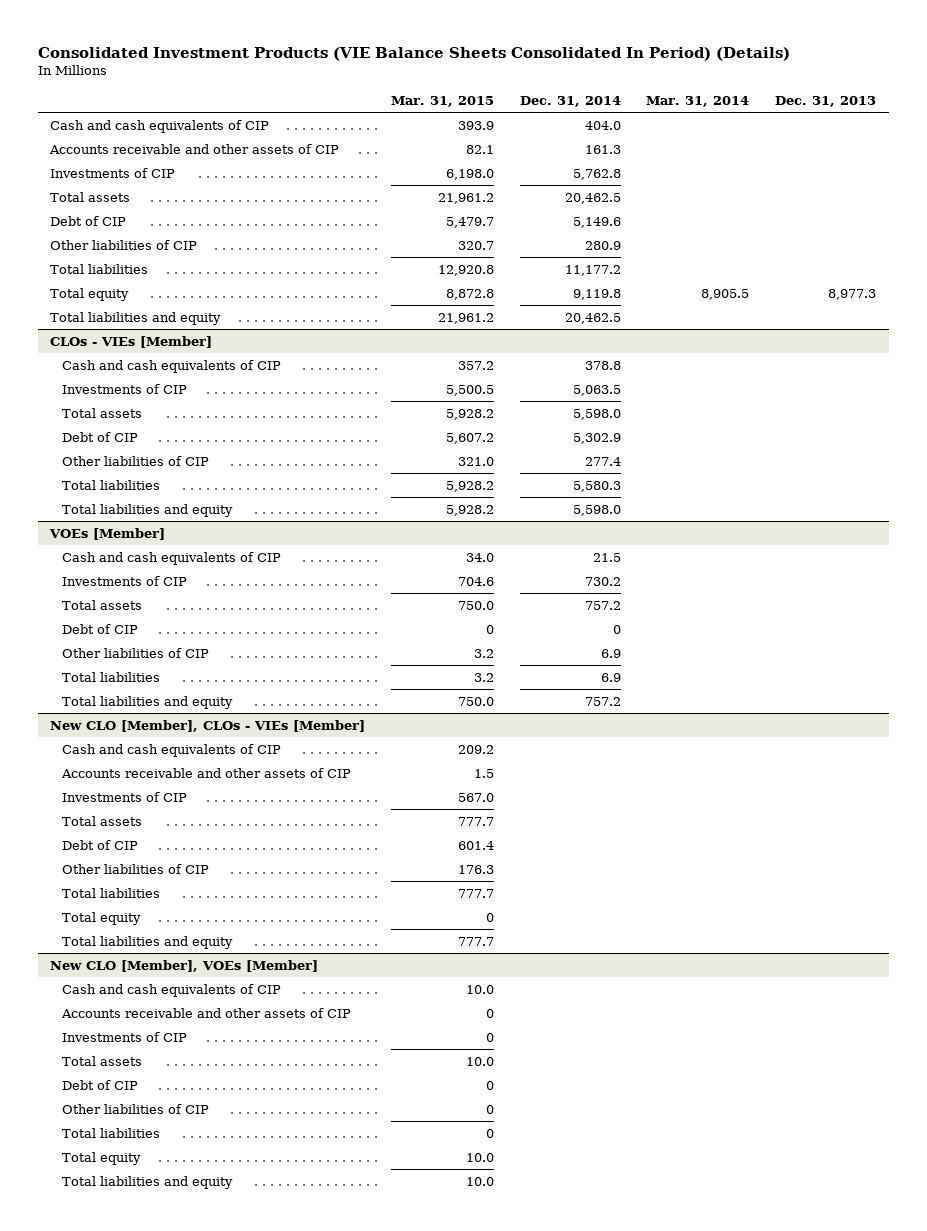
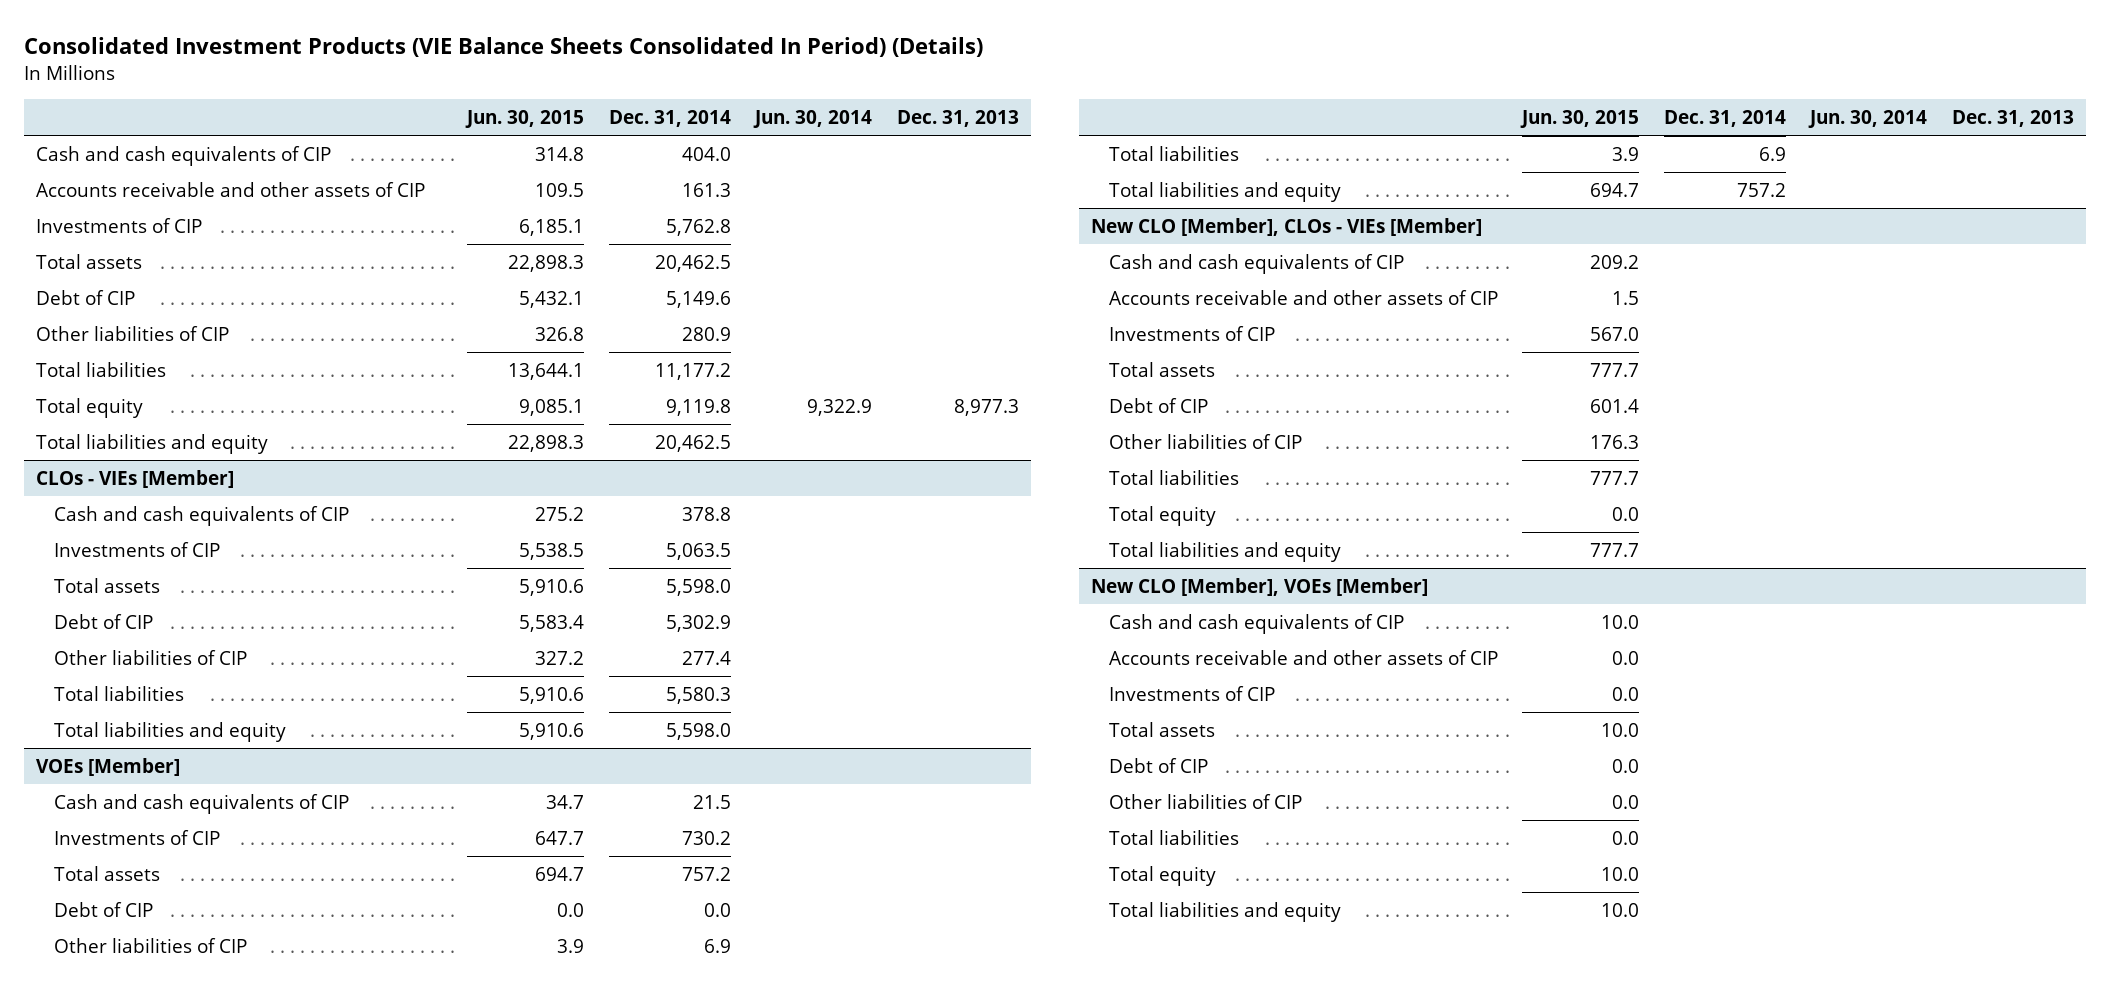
[391,95,495,107] Mar. 31, 2015 -> none
[646,95,750,107] Mar. 31, 2014 -> none
none -> [465,109,585,128] Jun. 30, 2015
none -> [753,109,873,128] Jun. 30, 2014
[612,624,621,634] 0 -> [703,903,731,918] 0.0

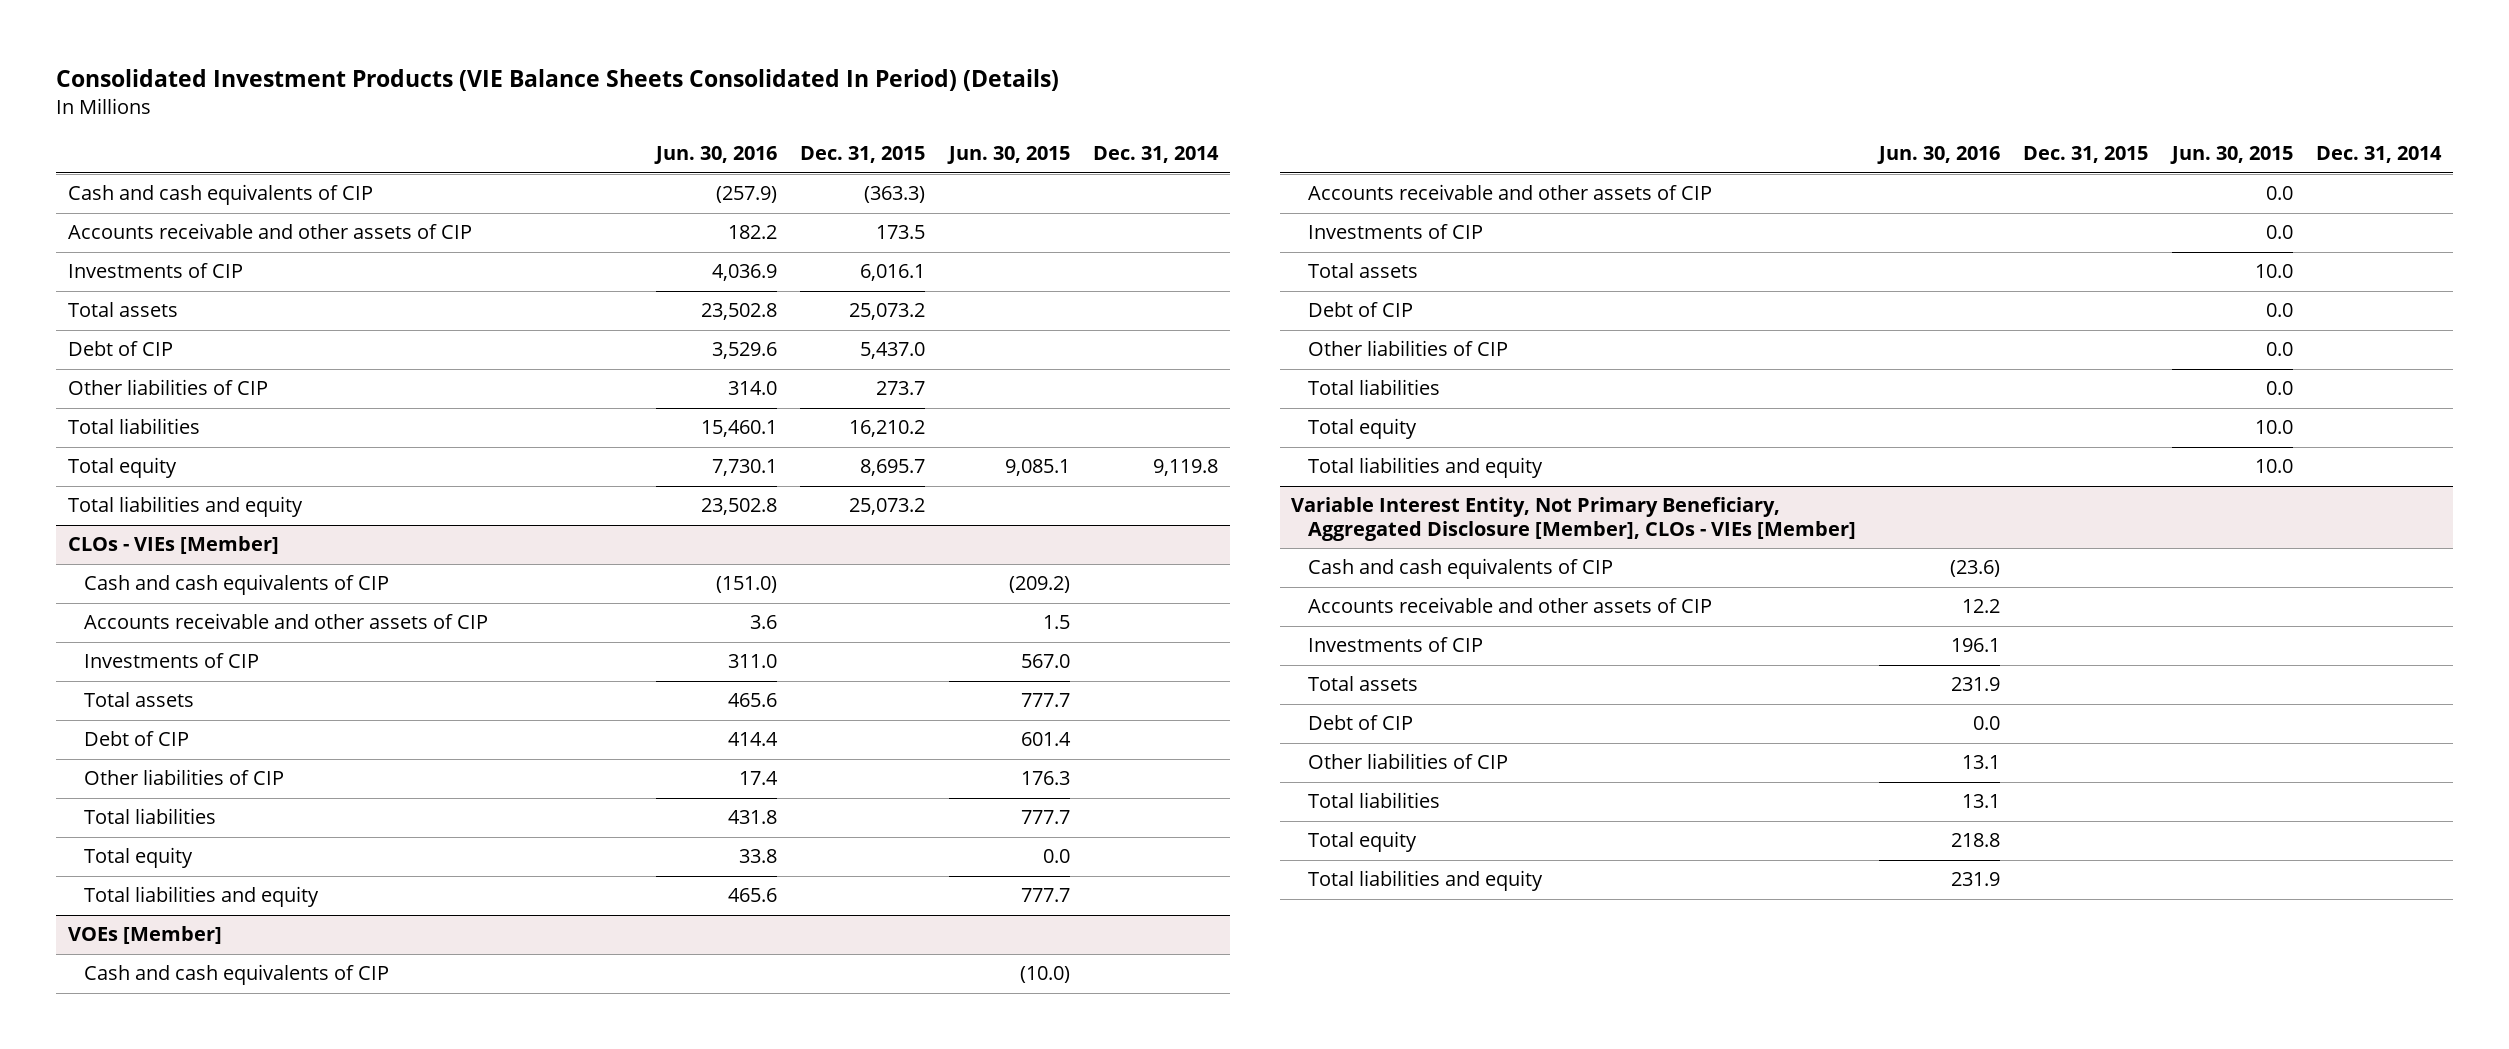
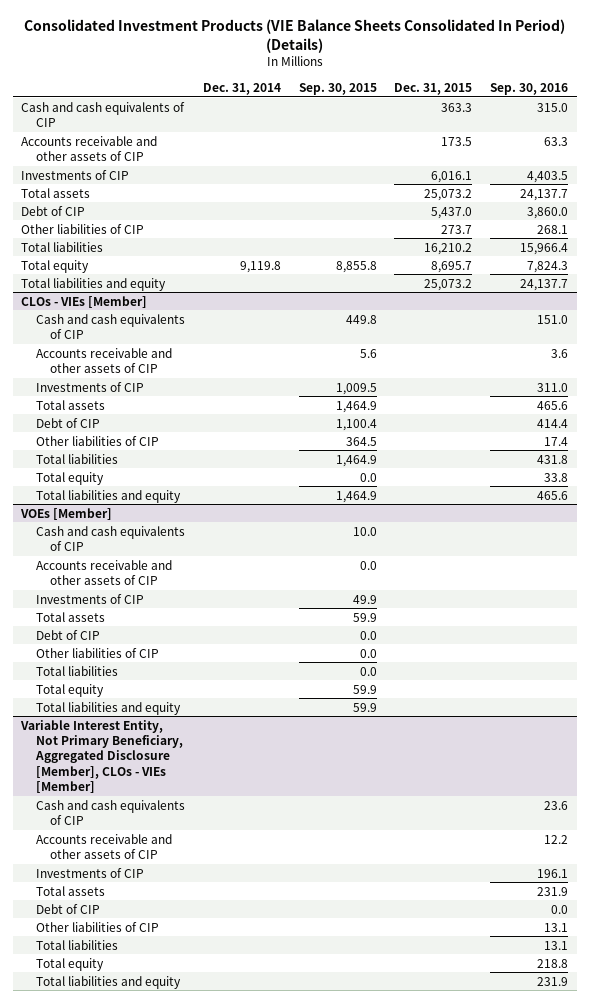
[653,146,777,165] Jun. 30, 2016 -> none
[946,146,1070,165] Jun. 30, 2015 -> none
none -> [298,82,377,95] Sep. 30, 2015
none -> [490,82,569,95] Sep. 30, 2016
[864,186,926,204] (363.3) -> [441,102,473,112] 363.3

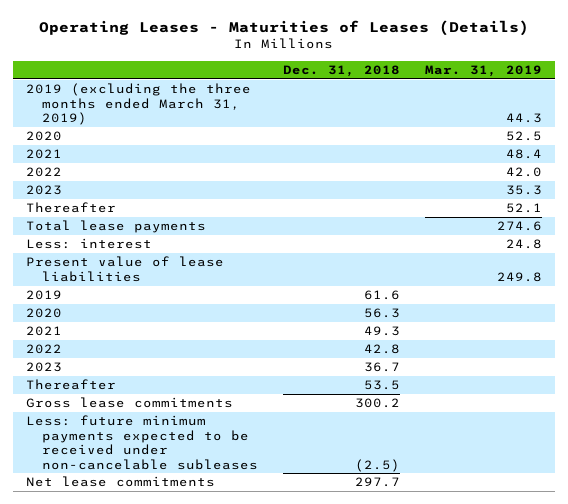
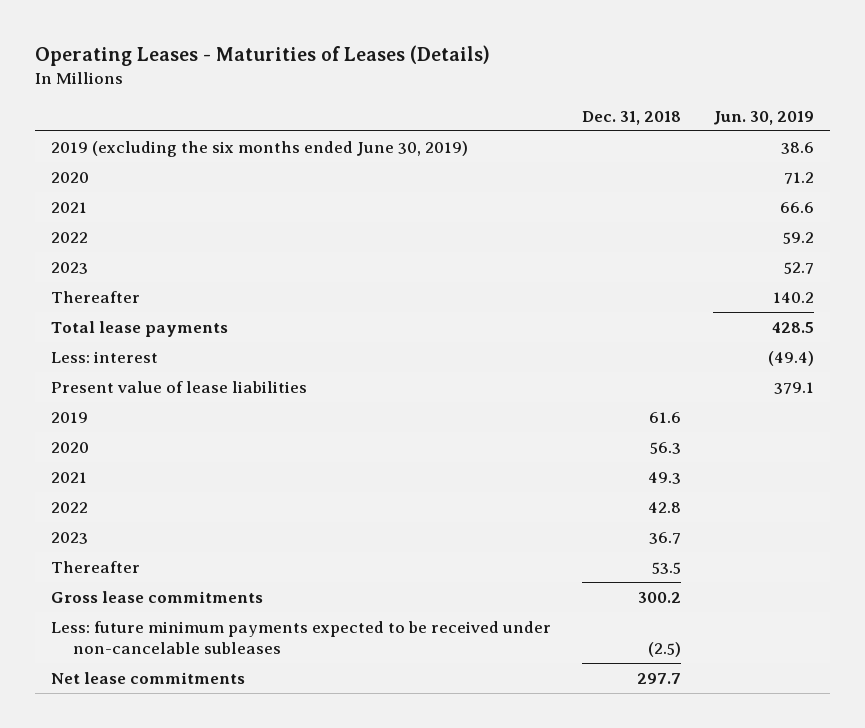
[424,64,542,77] Mar. 31, 2019 -> none
none -> [712,110,814,125] Jun. 30, 2019
[25,83,251,126] 2019 (excluding the three months ended March 31, 2019) -> [50,140,468,157] 2019 (excluding the six months ended June 30, 2019)

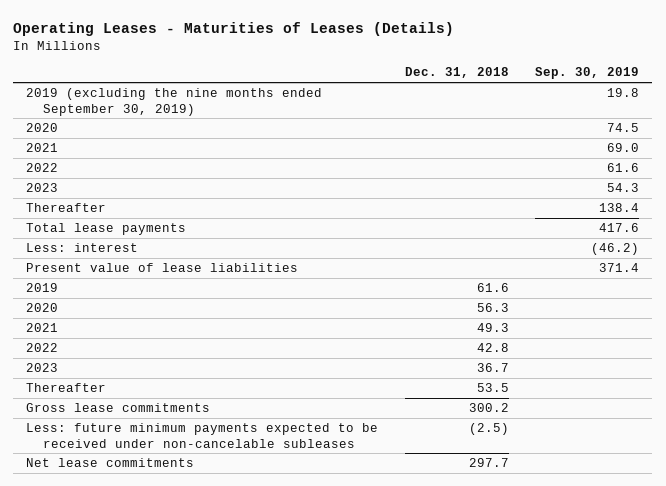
[712,110,814,125] Jun. 30, 2019 -> none
none -> [535,67,640,80] Sep. 30, 2019
[50,140,468,157] 2019 (excluding the six months ended June 30, 2019) -> [26,88,323,116] 2019 (excluding the nine months ended September 30, 2019)

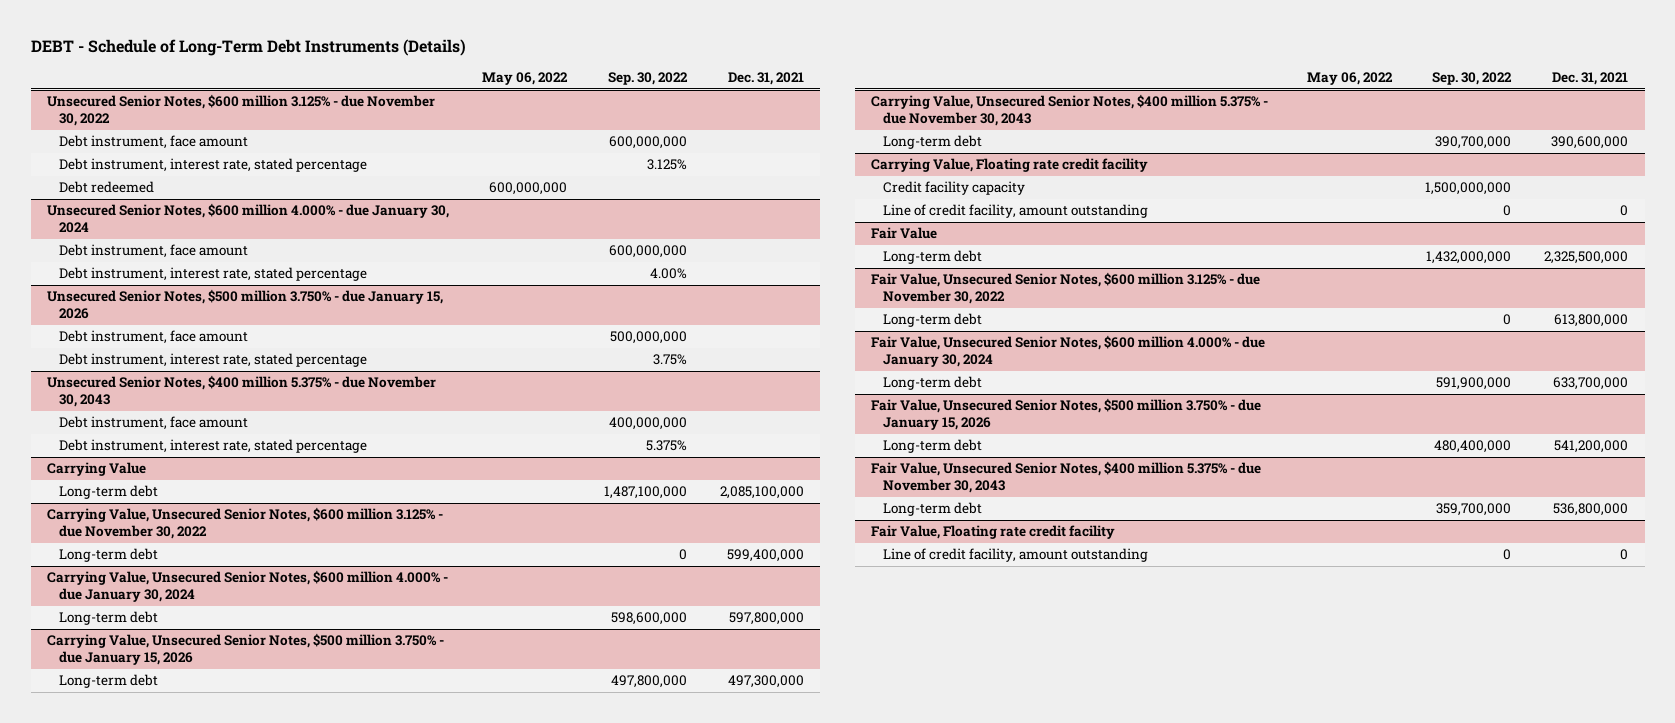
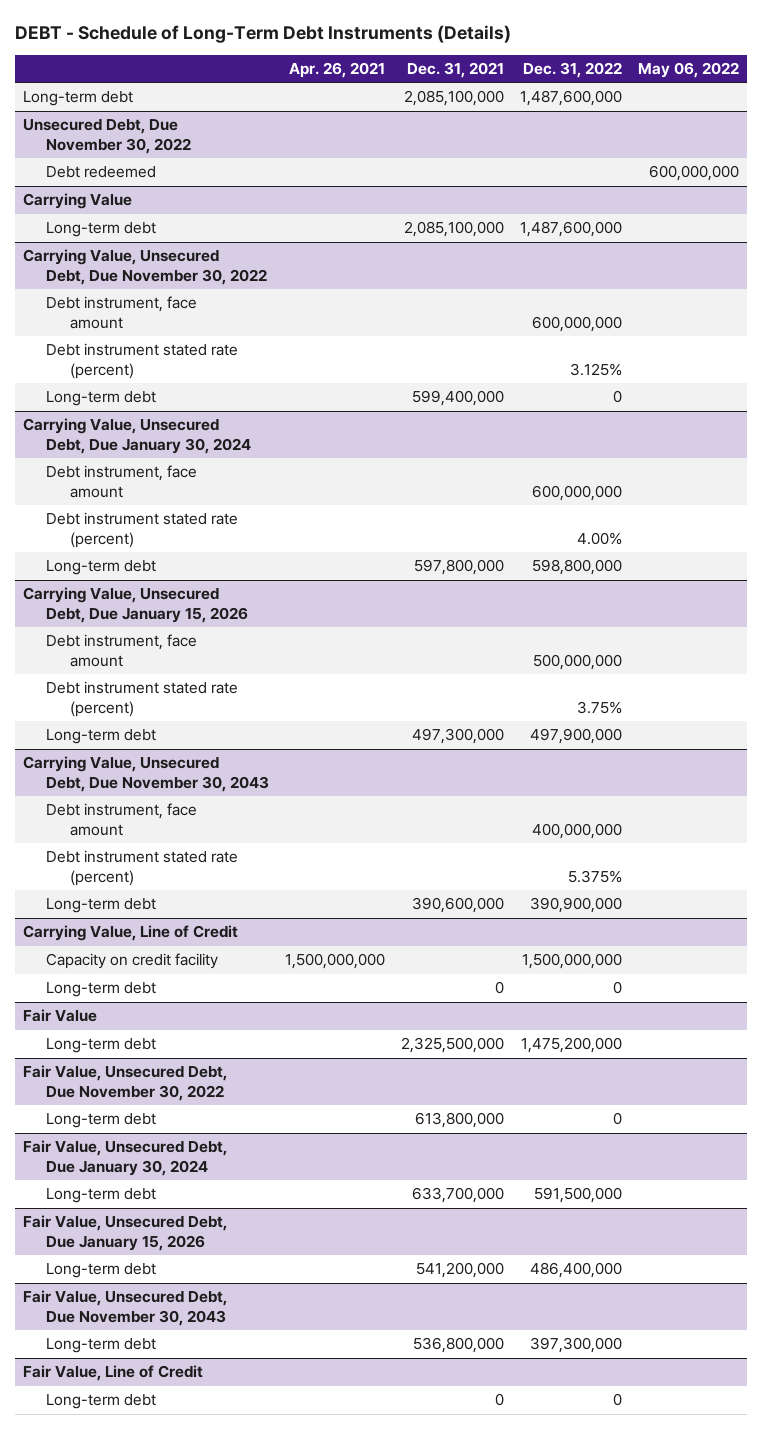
[607,71,688,85] Sep. 30, 2022 -> none
none -> [289,62,386,79] Apr. 26, 2021
none -> [523,62,623,79] Dec. 31, 2022
[58,135,248,150] Debt instrument, face amount -> none
[58,158,367,173] Debt instrument, interest rate, stated percentage -> none
none -> [23,91,134,107] Long-term debt
[47,94,436,127] Unsecured Senior Notes, $600 million 3.125% - due November 30, 2022 -> [23,119,192,154] Unsecured Debt, Due November 30, 2022
[47,203,450,234] Unsecured Senior Notes, $600 million 4.000% - due January 30, 2024 -> none
[58,244,248,259] Debt instrument, face amount -> none
[58,267,367,282] Debt instrument, interest rate, stated percentage -> none
[47,289,444,320] Unsecured Senior Notes, $500 million 3.750% - due January 15, 2026 -> none
[58,330,248,345] Debt instrument, face amount -> none
[58,353,367,368] Debt instrument, interest rate, stated percentage -> none
[47,375,437,408] Unsecured Senior Notes, $400 million 5.375% - due November 30, 2043 -> none
[58,416,248,431] Debt instrument, face amount -> none
[58,439,367,454] Debt instrument, interest rate, stated percentage -> none
[47,507,444,540] Carrying Value, Unsecured Senior Notes, $600 million 3.125% - due November 30, 2022 -> [23,249,268,285] Carrying Value, Unsecured Debt, Due November 30, 2022
none -> [46,296,198,329] Debt instrument, face amount
none -> [46,343,239,379] Debt instrument stated rate (percent)
[47,570,449,603] Carrying Value, Unsecured Senior Notes, $600 million 4.000% - due January 30, 2024 -> [23,418,252,454] Carrying Value, Unsecured Debt, Due January 30, 2024
none -> [46,465,198,498] Debt instrument, face amount
none -> [46,512,239,548] Debt instrument stated rate (percent)
[47,633,445,666] Carrying Value, Unsecured Senior Notes, $500 million 3.750% - due January 15, 2026 -> [23,587,249,623] Carrying Value, Unsecured Debt, Due January 15, 2026
none -> [46,634,198,667] Debt instrument, face amount
none -> [46,681,239,717] Debt instrument stated rate (percent)
[871,94,1269,127] Carrying Value, Unsecured Senior Notes, $400 million 5.375% - due November 30, 2043 -> [23,756,270,792] Carrying Value, Unsecured Debt, Due November 30, 2043
none -> [46,803,198,836] Debt instrument, face amount
none -> [46,850,239,886] Debt instrument stated rate (percent)
[871,158,1149,173] Carrying Value, Floating rate credit facility -> none
[883,181,1026,196] Credit facility capacity -> none
[883,204,1149,219] Line of credit facility, amount outstanding -> none
none -> [23,925,239,942] Carrying Value, Line of Credit
none -> [46,953,219,970] Capacity on credit facility
none -> [46,982,157,998] Long-term debt
[871,272,1261,305] Fair Value, Unsecured Senior Notes, $600 million 3.125% - due November 30, 2022 -> [23,1065,228,1101] Fair Value, Unsecured Debt, Due November 30, 2022
[871,335,1266,368] Fair Value, Unsecured Senior Notes, $600 million 4.000% - due January 30, 2024 -> [23,1140,228,1176] Fair Value, Unsecured Debt, Due January 30, 2024
[871,398,1262,431] Fair Value, Unsecured Senior Notes, $500 million 3.750% - due January 15, 2026 -> [23,1215,228,1251] Fair Value, Unsecured Debt, Due January 15, 2026
[871,461,1262,494] Fair Value, Unsecured Senior Notes, $400 million 5.375% - due November 30, 2043 -> [23,1290,228,1326] Fair Value, Unsecured Debt, Due November 30, 2043
[871,525,1116,540] Fair Value, Floating rate credit facility -> none
[883,548,1149,563] Line of credit facility, amount outstanding -> none
none -> [23,1365,204,1382] Fair Value, Line of Credit
none -> [46,1394,157,1410] Long-term debt

